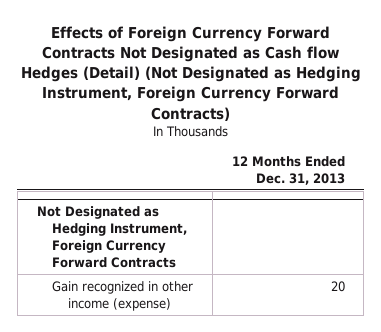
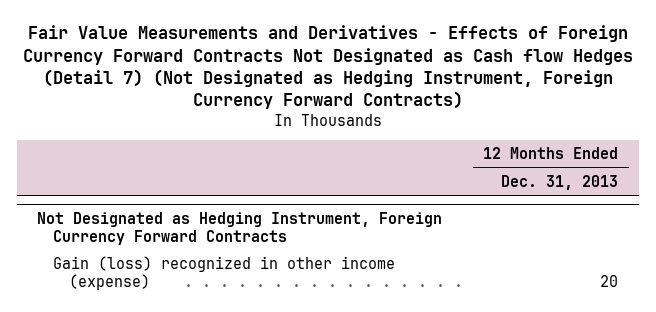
[20,25,361,121] Effects of Foreign Currency Forward Contracts Not Designated as Cash flow Hedges (Detail) (Not Designated as Hedging Instrument, Foreign Currency Forward Contracts) -> [22,25,633,110] Fair Value Measurements and Derivatives - Effects of Foreign Currency Forward Contracts Not Designated as Cash flow Hedges (Detail 7) (Not Designated as Hedging Instrument, Foreign Currency Forward Contracts)
[52,280,194,311] Gain recognized in other income (expense) -> [53,256,396,290] Gain (loss) recognized in other income (expense)

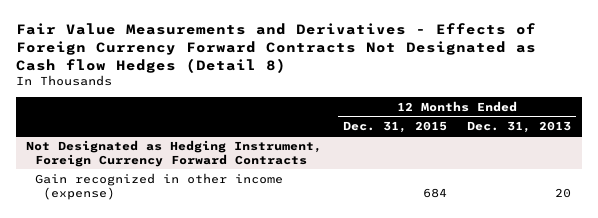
[22,25,633,110] Fair Value Measurements and Derivatives - Effects of Foreign Currency Forward Contracts Not Designated as Cash flow Hedges (Detail 7) (Not Designated as Hedging Instrument, Foreign Currency Forward Contracts) -> [16,23,537,73] Fair Value Measurements and Derivatives - Effects of Foreign Currency Forward Contracts Not Designated as Cash flow Hedges (Detail 8)
none -> [342,120,447,133] Dec. 31, 2015
[53,256,396,290] Gain (loss) recognized in other income (expense) -> [34,172,283,200] Gain recognized in other income (expense)

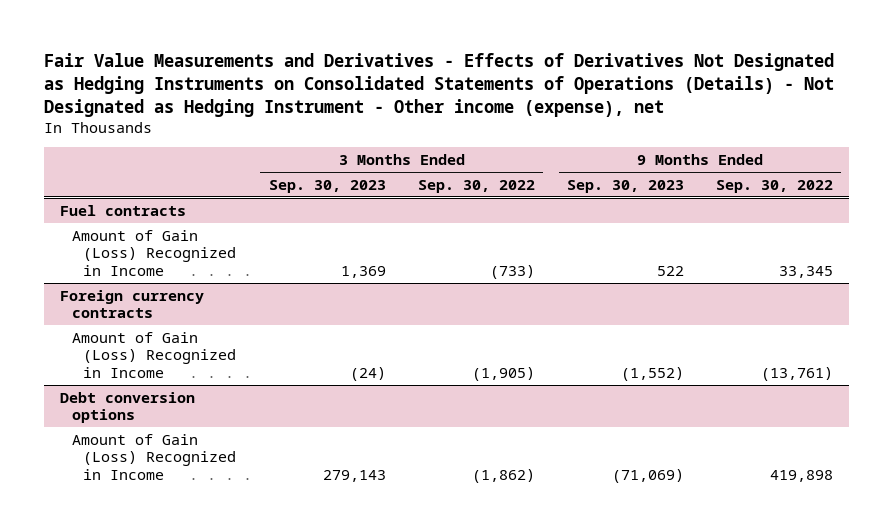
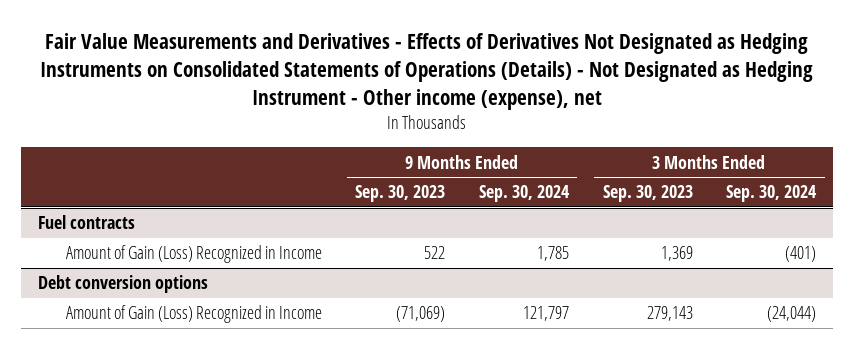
[417,179,535,193] Sep. 30, 2022 -> none
[716,179,834,193] Sep. 30, 2022 -> none
none -> [478,185,570,203] Sep. 30, 2024
none -> [726,185,818,203] Sep. 30, 2024
[59,289,204,319] Foreign currency contracts -> none
[71,331,237,378] Amount of Gain (Loss) Recognized in Income -> none

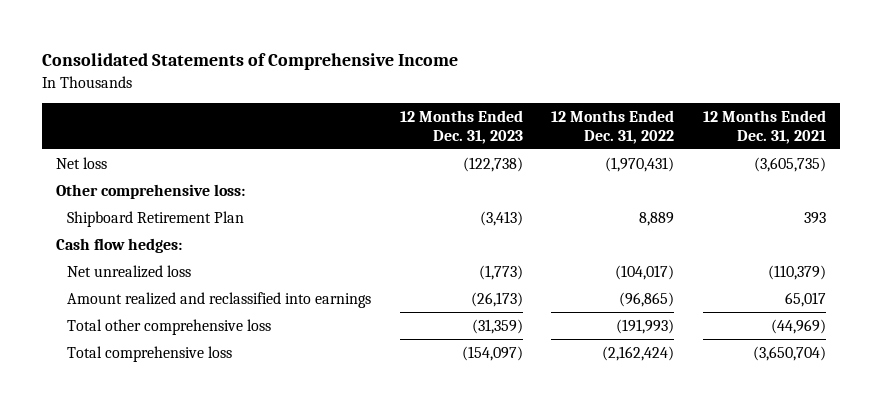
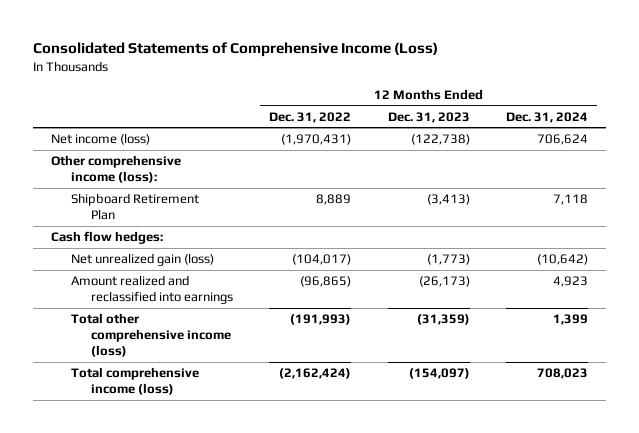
[42,53,459,71] Consolidated Statements of Comprehensive Income -> [32,42,438,58] Consolidated Statements of Comprehensive Income (Loss)
[703,110,827,144] 12 Months Ended Dec. 31, 2021 -> none
none -> [506,111,589,123] Dec. 31, 2024
[56,156,108,169] Net loss -> [50,133,150,146] Net income (loss)
[56,183,246,199] Other comprehensive loss: -> [50,155,181,183] Other comprehensive income (loss):
[67,264,192,278] Net unrealized loss -> [71,253,215,267] Net unrealized gain (loss)
[67,318,272,335] Total other comprehensive loss -> [71,313,232,357] Total other comprehensive income (loss)
[67,345,233,362] Total comprehensive loss -> [71,367,200,395] Total comprehensive income (loss)

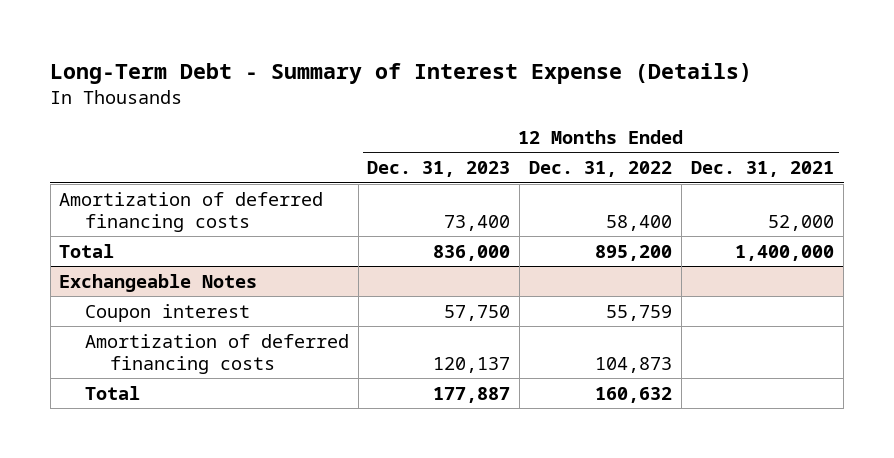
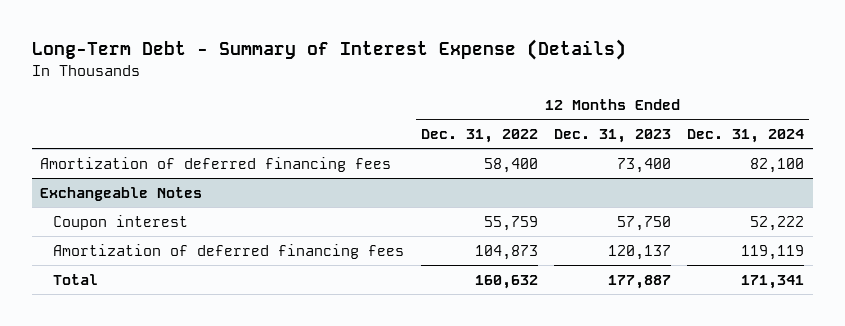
[691,161,835,178] Dec. 31, 2021 -> none
none -> [687,129,805,144] Dec. 31, 2024
[59,243,115,258] Total -> none
[59,191,324,232] Amortization of deferred financing costs -> [40,156,392,172] Amortization of deferred financing fees
[84,333,349,374] Amortization of deferred financing costs -> [53,243,405,259] Amortization of deferred financing fees

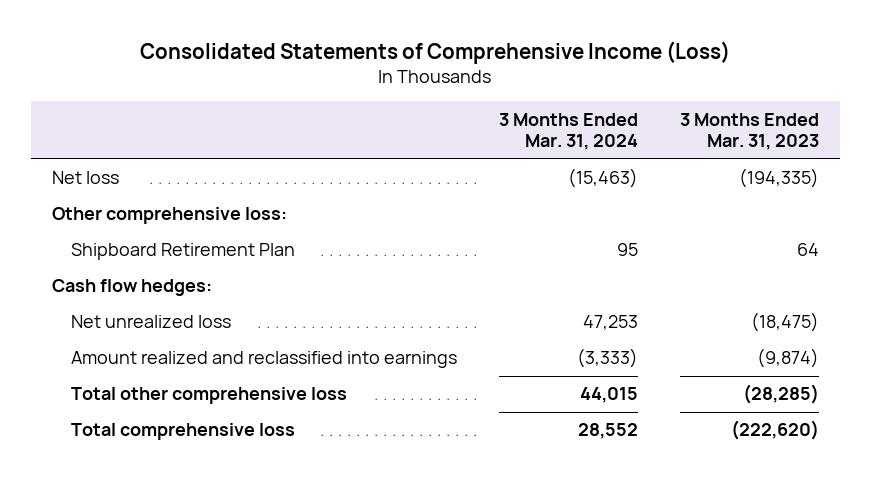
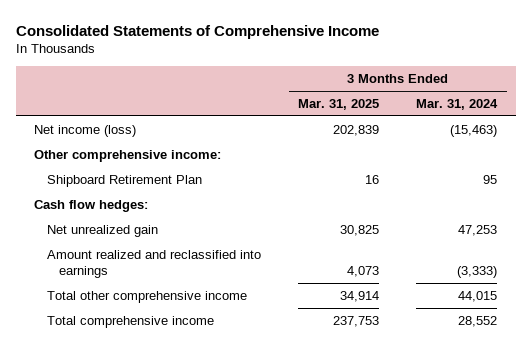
[140,40,731,64] Consolidated Statements of Comprehensive Income (Loss) -> [15,24,379,39] Consolidated Statements of Comprehensive Income
[679,112,819,151] 3 Months Ended Mar. 31, 2023 -> none
none -> [297,98,379,110] Mar. 31, 2025
[51,171,119,185] Net loss -> [34,124,137,137] Net income (loss)
[51,207,287,225] Other comprehensive loss: -> [34,149,222,162] Other comprehensive income:
[71,315,232,329] Net unrealized loss -> [46,224,158,237] Net unrealized gain
[71,387,348,405] Total other comprehensive loss -> [46,290,247,303] Total other comprehensive income
[71,423,296,441] Total comprehensive loss -> [46,315,214,328] Total comprehensive income

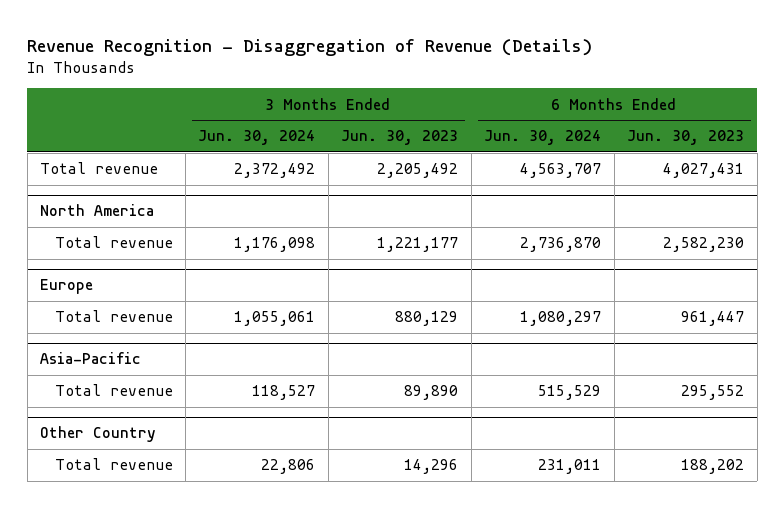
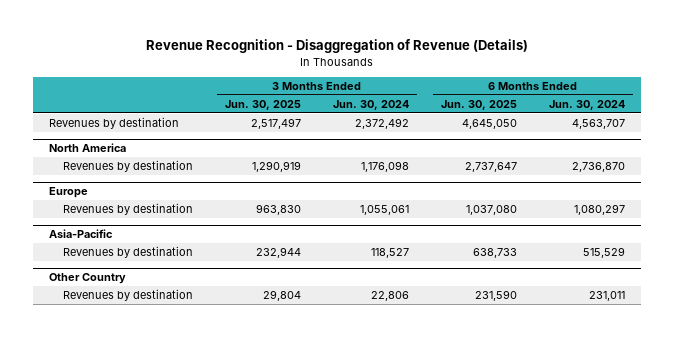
[341,130,459,146] Jun. 30, 2023 -> none
[627,130,745,146] Jun. 30, 2023 -> none
none -> [225,100,302,111] Jun. 30, 2025
none -> [441,100,518,111] Jun. 30, 2025
[40,162,159,175] Total revenue -> [49,117,180,130] Revenues by destination
[54,236,173,249] Total revenue -> [63,160,194,173] Revenues by destination
[54,310,173,323] Total revenue -> [63,203,194,216] Revenues by destination
[54,384,173,397] Total revenue -> [63,246,194,259] Revenues by destination
[54,458,173,471] Total revenue -> [63,289,194,302] Revenues by destination

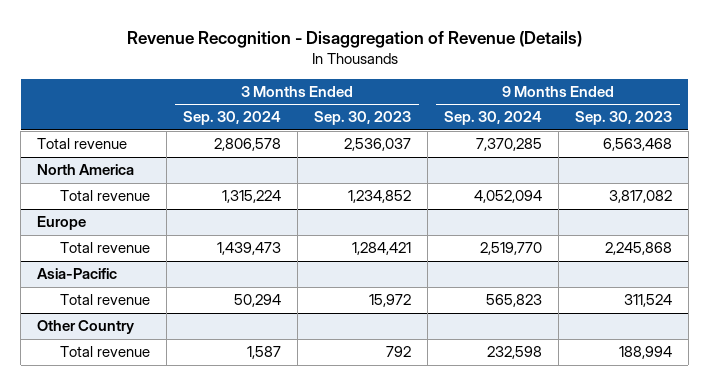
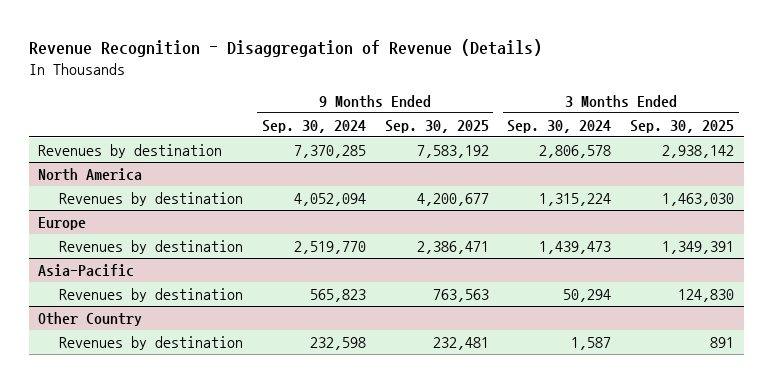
[313,111,411,126] Sep. 30, 2023 -> none
[574,111,672,126] Sep. 30, 2023 -> none
none -> [384,119,489,133] Sep. 30, 2025
none -> [630,119,735,133] Sep. 30, 2025
[37,138,128,150] Total revenue -> [38,143,223,158] Revenues by destination
[59,190,150,202] Total revenue -> [59,191,244,206] Revenues by destination
[59,242,150,254] Total revenue -> [59,239,244,254] Revenues by destination
[59,294,150,306] Total revenue -> [59,287,244,302] Revenues by destination
[59,346,150,358] Total revenue -> [59,335,244,350] Revenues by destination

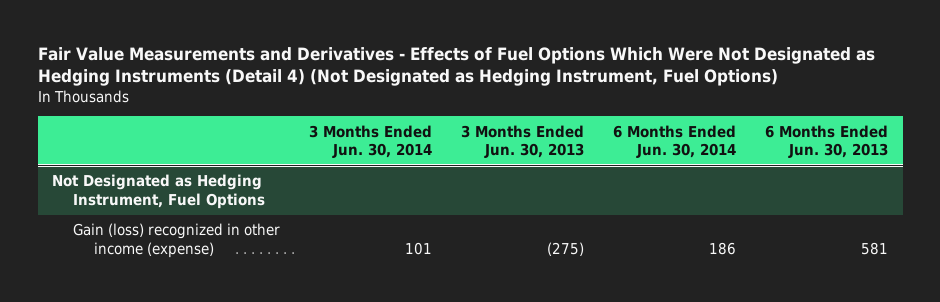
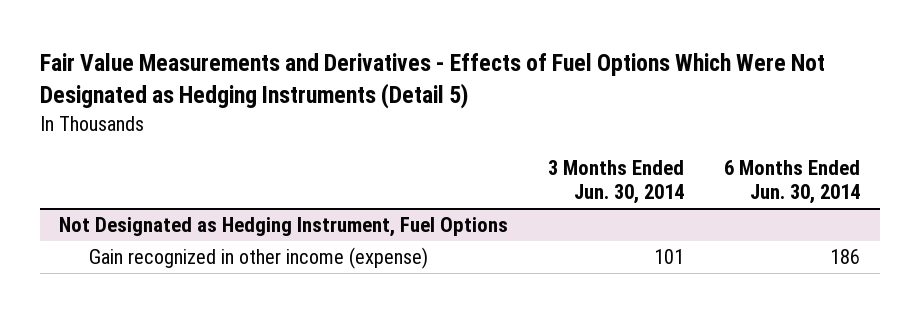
[37,47,875,87] Fair Value Measurements and Derivatives - Effects of Fuel Options Which Were Not Designated as Hedging Instruments (Detail 4) (Not Designated as Hedging Instrument, Fuel Options) -> [39,53,825,110] Fair Value Measurements and Derivatives - Effects of Fuel Options Which Were Not Designated as Hedging Instruments (Detail 5)
[461,124,585,159] 3 Months Ended Jun. 30, 2013 -> none
[765,124,889,159] 6 Months Ended Jun. 30, 2013 -> none
[73,223,281,258] Gain (loss) recognized in other income (expense) -> [88,247,428,270] Gain recognized in other income (expense)

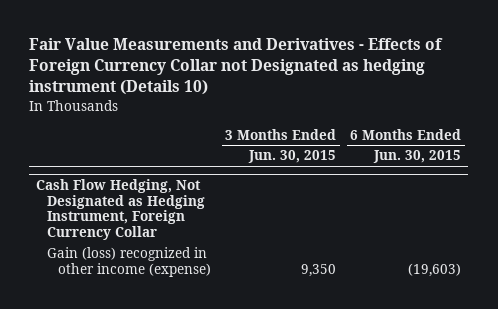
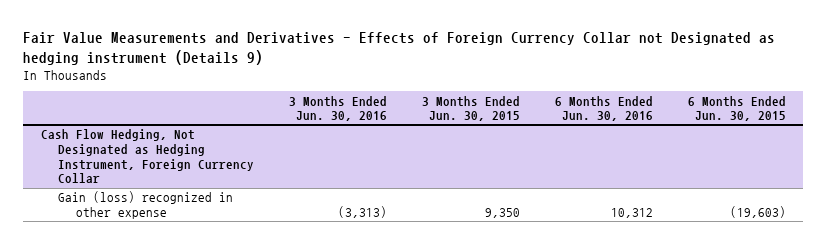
[29,38,444,96] Fair Value Measurements and Derivatives - Effects of Foreign Currency Collar not Designated as hedging instrument (Details 10) -> [23,32,776,65] Fair Value Measurements and Derivatives - Effects of Foreign Currency Collar not Designated as hedging instrument (Details 9)
none -> [288,95,387,122] 3 Months Ended Jun. 30, 2016
none -> [554,95,653,122] 6 Months Ended Jun. 30, 2016
[47,247,212,277] Gain (loss) recognized in other income (expense) -> [58,191,234,219] Gain (loss) recognized in other expense

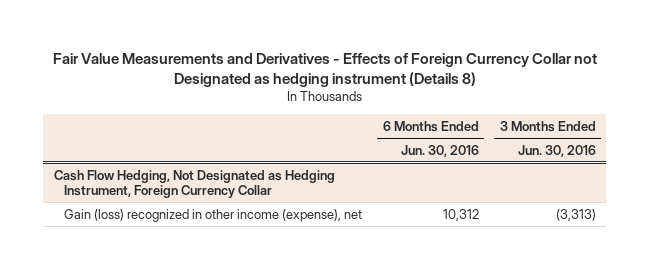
[23,32,776,65] Fair Value Measurements and Derivatives - Effects of Foreign Currency Collar not Designated as hedging instrument (Details 9) -> [52,52,597,87] Fair Value Measurements and Derivatives - Effects of Foreign Currency Collar not Designated as hedging instrument (Details 8)
[421,95,520,122] 3 Months Ended Jun. 30, 2015 -> none
[687,95,786,122] 6 Months Ended Jun. 30, 2015 -> none
[58,191,234,219] Gain (loss) recognized in other expense -> [63,208,362,222] Gain (loss) recognized in other income (expense), net

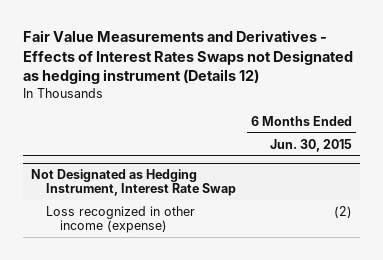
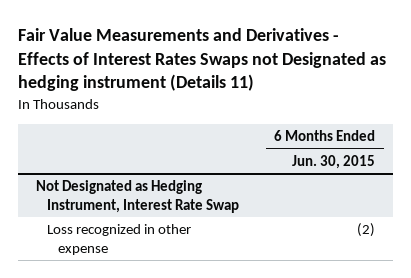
[23,30,354,85] Fair Value Measurements and Derivatives - Effects of Interest Rates Swaps not Designated as hedging instrument (Details 12) -> [17,28,386,92] Fair Value Measurements and Derivatives - Effects of Interest Rates Swaps not Designated as hedging instrument (Details 11)
[45,205,195,234] Loss recognized in other income (expense) -> [46,224,191,255] Loss recognized in other expense

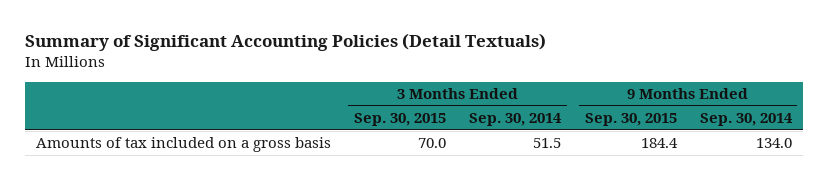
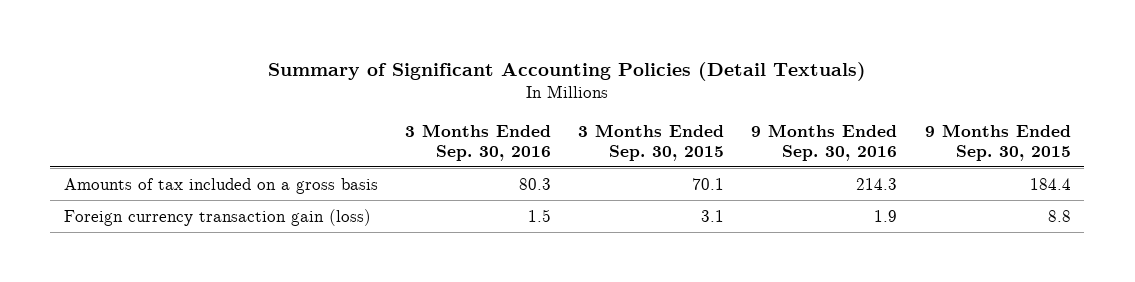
[469,113,563,127] Sep. 30, 2014 -> none
[699,113,793,127] Sep. 30, 2014 -> none
none -> [405,123,552,161] 3 Months Ended Sep. 30, 2016
none -> [751,123,898,161] 9 Months Ended Sep. 30, 2016
[418,138,447,149] 70.0 -> [692,177,725,190] 70.1
none -> [63,208,371,226] Foreign currency transaction gain (loss)

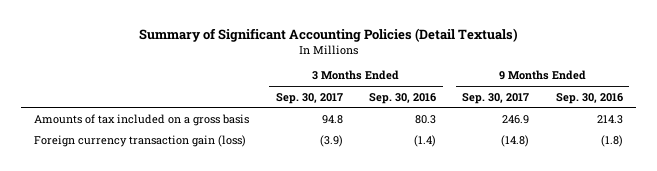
[578,123,725,161] 3 Months Ended Sep. 30, 2015 -> none
[924,123,1071,161] 9 Months Ended Sep. 30, 2015 -> none
none -> [275,92,343,104] Sep. 30, 2017
none -> [462,92,530,104] Sep. 30, 2017
[528,208,552,222] 1.5 -> [414,134,437,147] (1.4)
[874,209,898,222] 1.9 -> [600,134,623,147] (1.8)

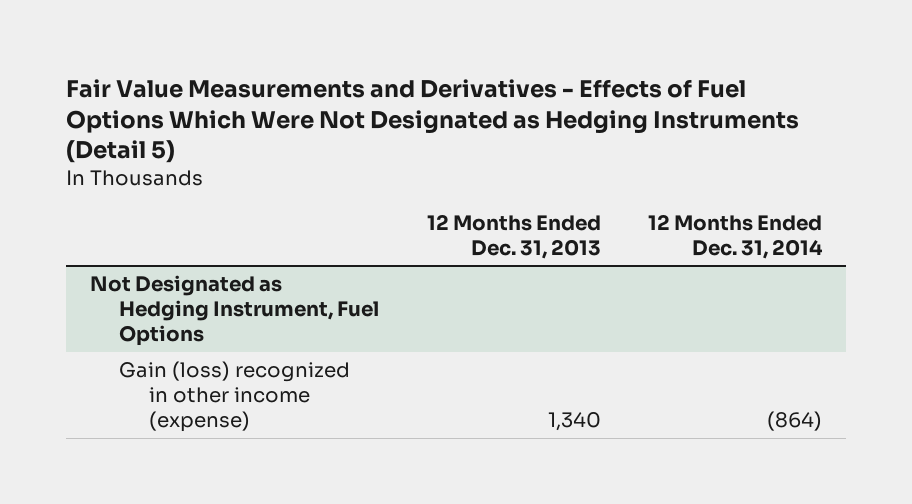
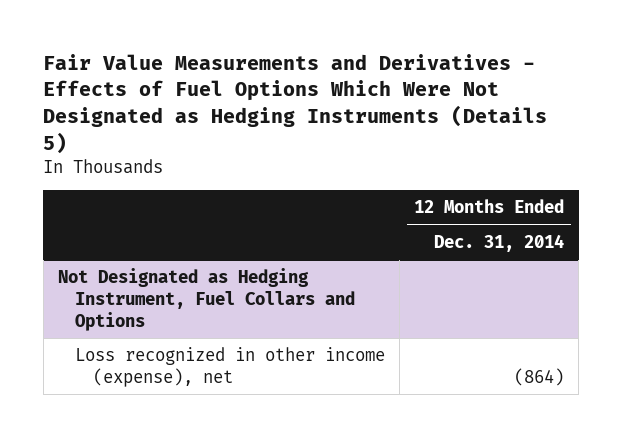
[65,78,799,164] Fair Value Measurements and Derivatives - Effects of Fuel Options Which Were Not Designated as Hedging Instruments (Detail 5) -> [43,53,548,154] Fair Value Measurements and Derivatives - Effects of Fuel Options Which Were Not Designated as Hedging Instruments (Details 5)
[426,213,601,259] 12 Months Ended Dec. 31, 2013 -> none
[89,274,380,347] Not Designated as Hedging Instrument, Fuel Options -> [57,268,356,331] Not Designated as Hedging Instrument, Fuel Collars and Options
[119,360,351,433] Gain (loss) recognized in other income (expense) -> [75,347,386,388] Loss recognized in other income (expense), net

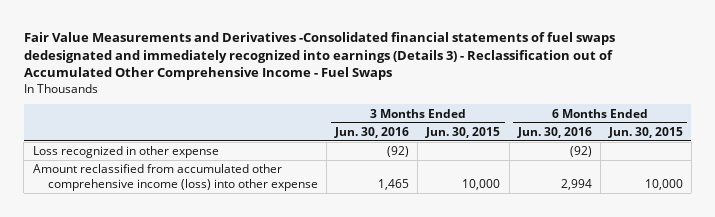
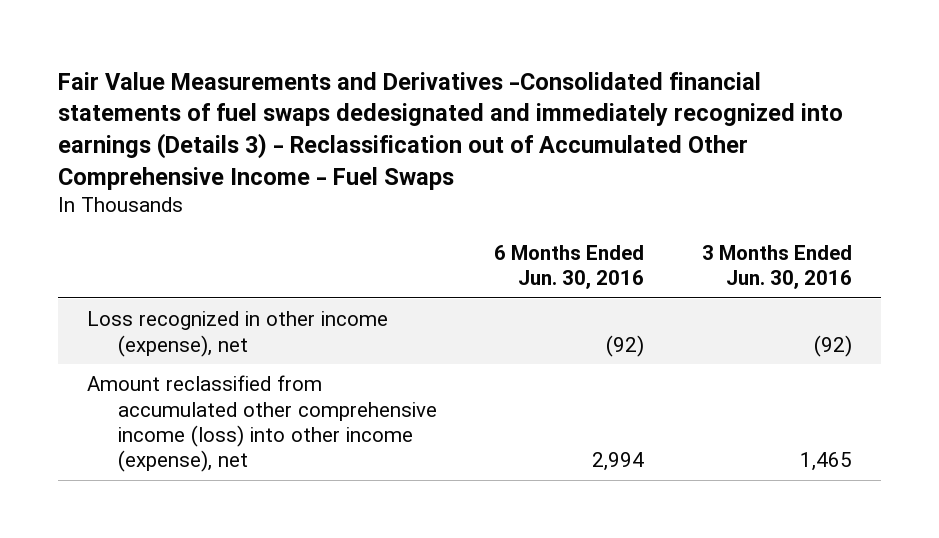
[425,126,501,138] Jun. 30, 2015 -> none
[607,126,683,138] Jun. 30, 2015 -> none
[32,146,219,159] Loss recognized in other expense -> [86,311,388,357] Loss recognized in other income (expense), net
[32,164,319,191] Amount reclassified from accumulated other comprehensive income (loss) into other expense -> [86,375,437,473] Amount reclassified from accumulated other comprehensive income (loss) into other income (expense), net

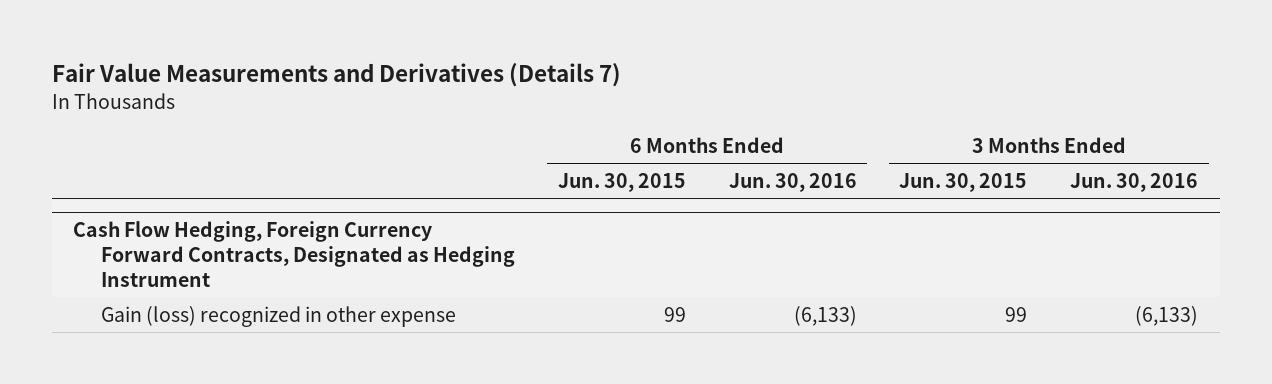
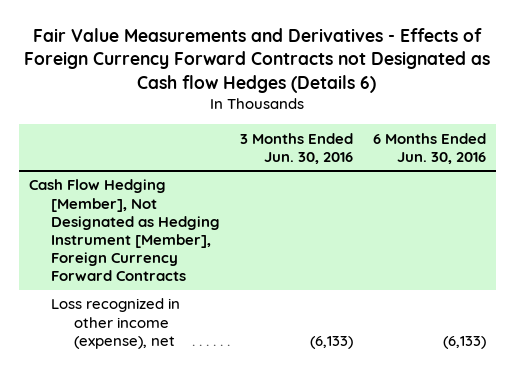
[51,63,621,88] Fair Value Measurements and Derivatives (Details 7) -> [24,28,491,93] Fair Value Measurements and Derivatives - Effects of Foreign Currency Forward Contracts not Designated as Cash flow Hedges (Details 6)
[557,173,686,193] Jun. 30, 2015 -> none
[899,173,1028,193] Jun. 30, 2015 -> none
[73,221,516,287] Cash Flow Hedging, Foreign Currency Forward Contracts, Designated as Hedging Instrument -> [28,179,221,281] Cash Flow Hedging [Member], Not Designated as Hedging Instrument [Member], Foreign Currency Forward Contracts
[101,305,457,327] Gain (loss) recognized in other expense -> [51,298,181,349] Loss recognized in other income (expense), net

